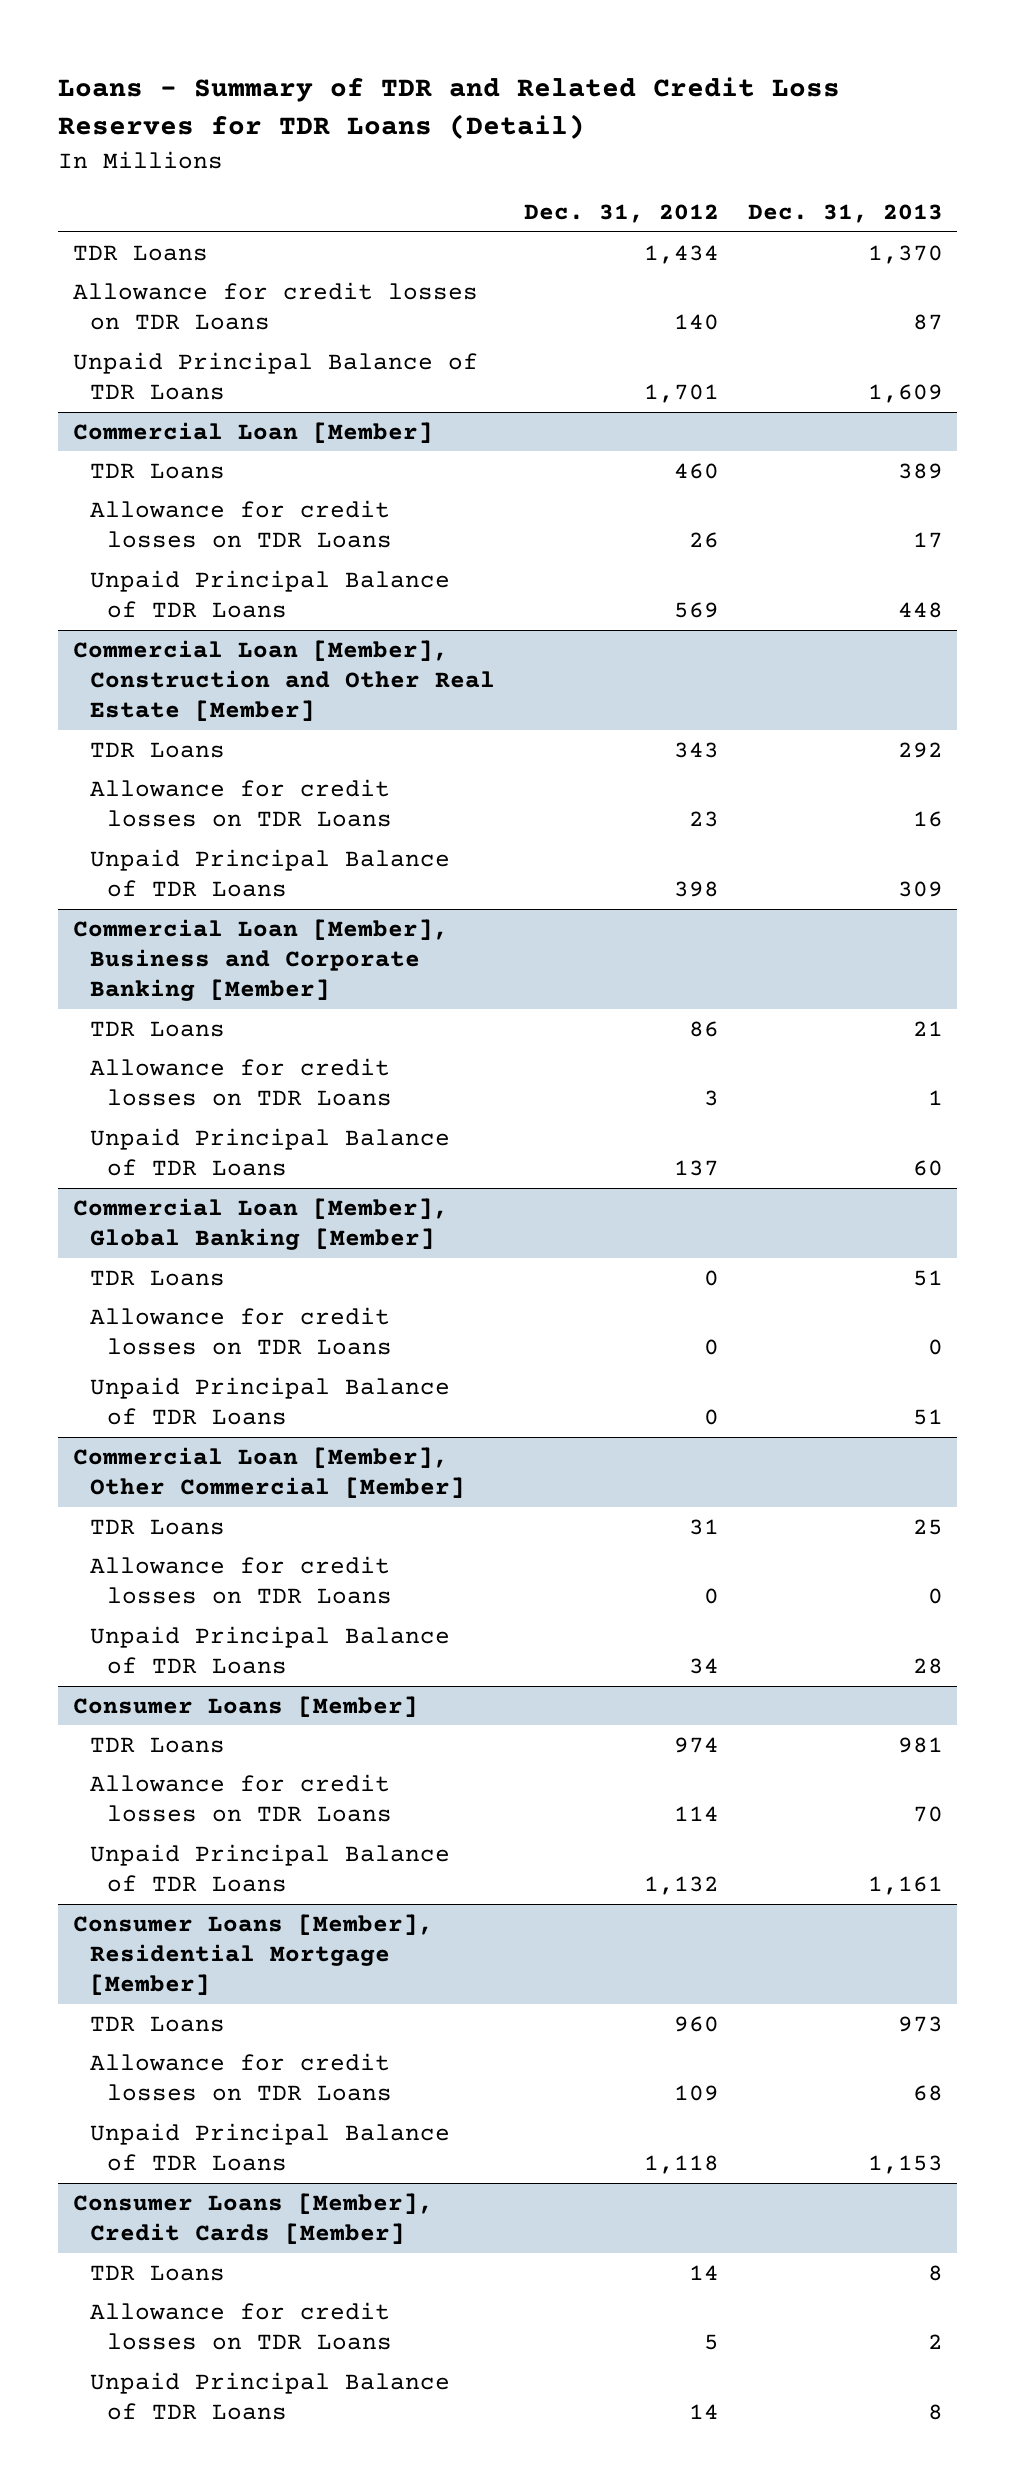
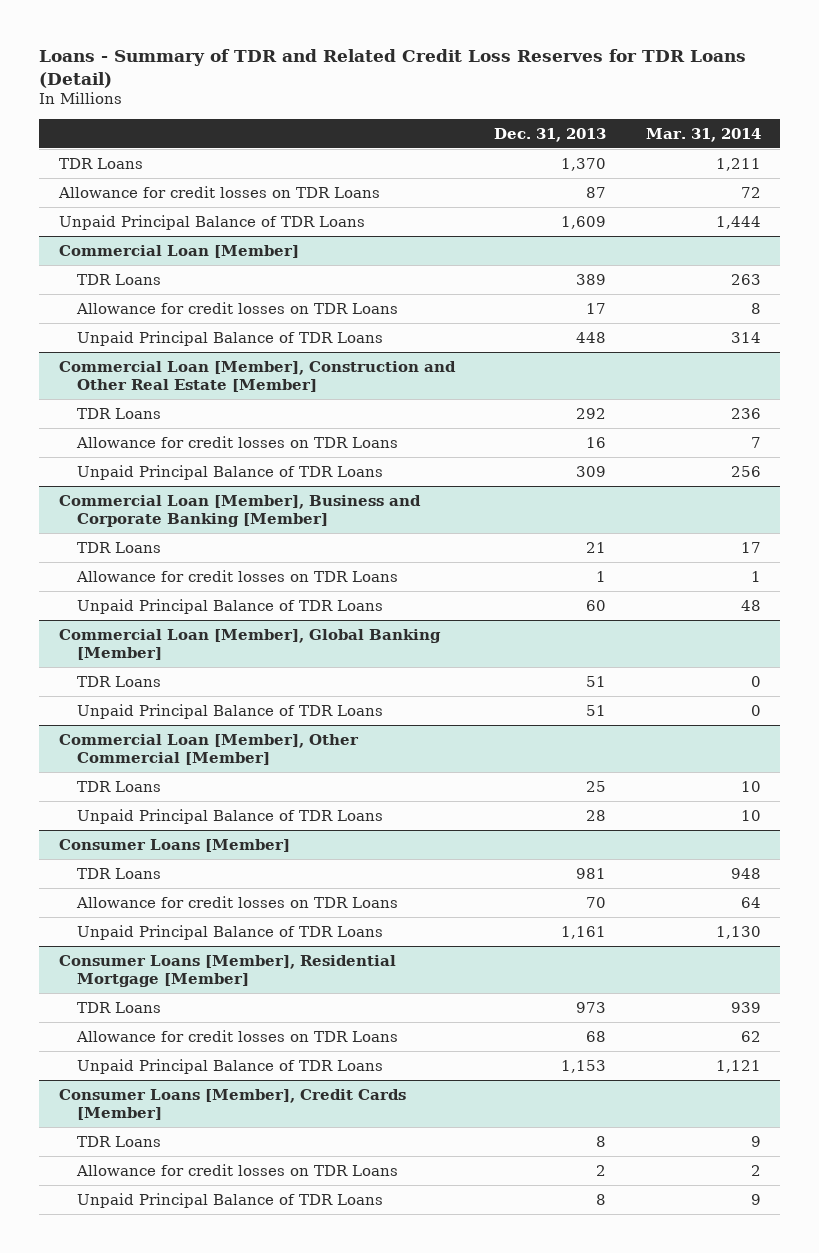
[524,203,720,223] Dec. 31, 2012 -> none
none -> [645,127,761,142] Mar. 31, 2014
[90,1306,393,1355] Allowance for credit losses on TDR Loans -> none
[90,1555,393,1604] Allowance for credit losses on TDR Loans -> none

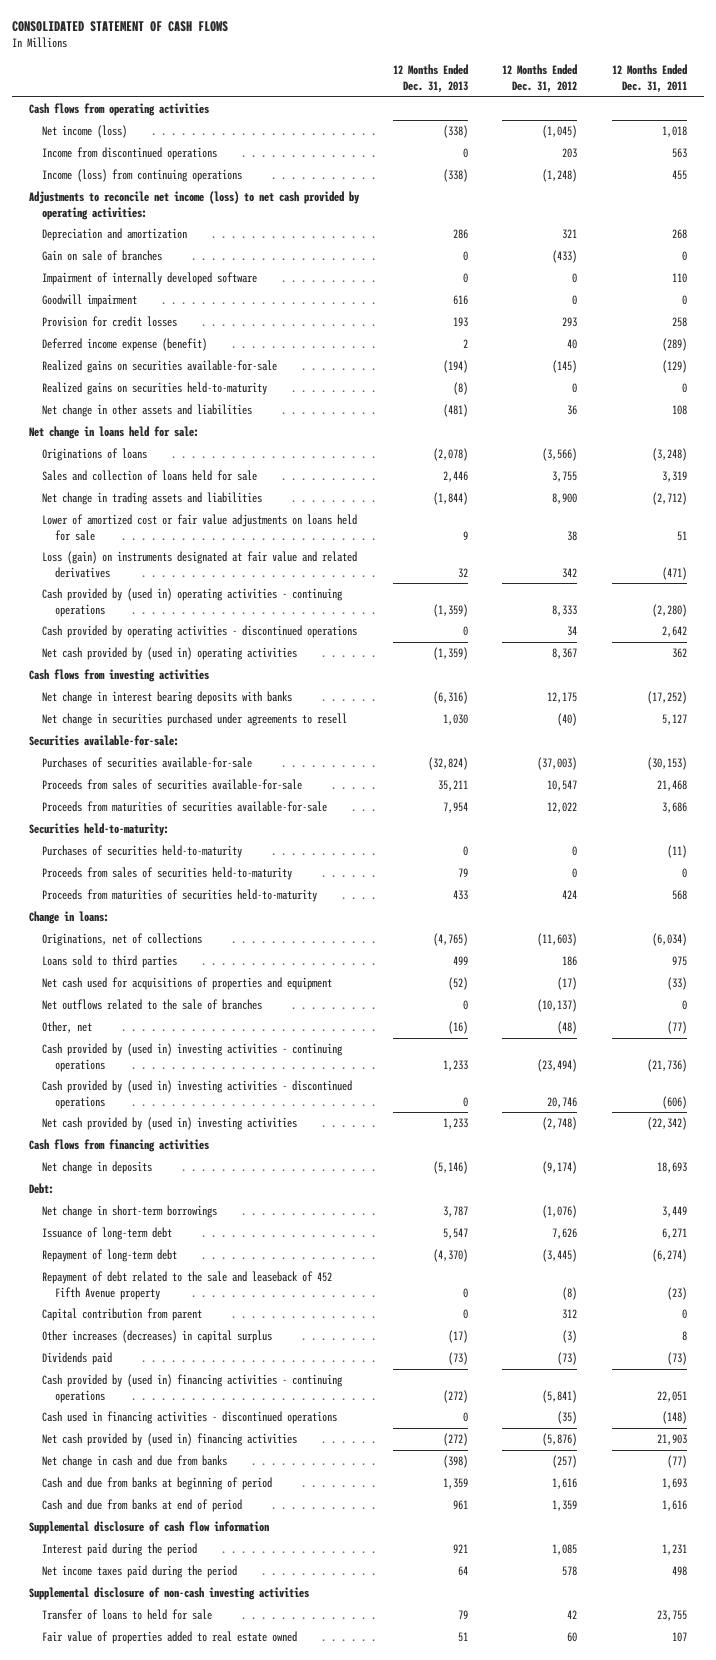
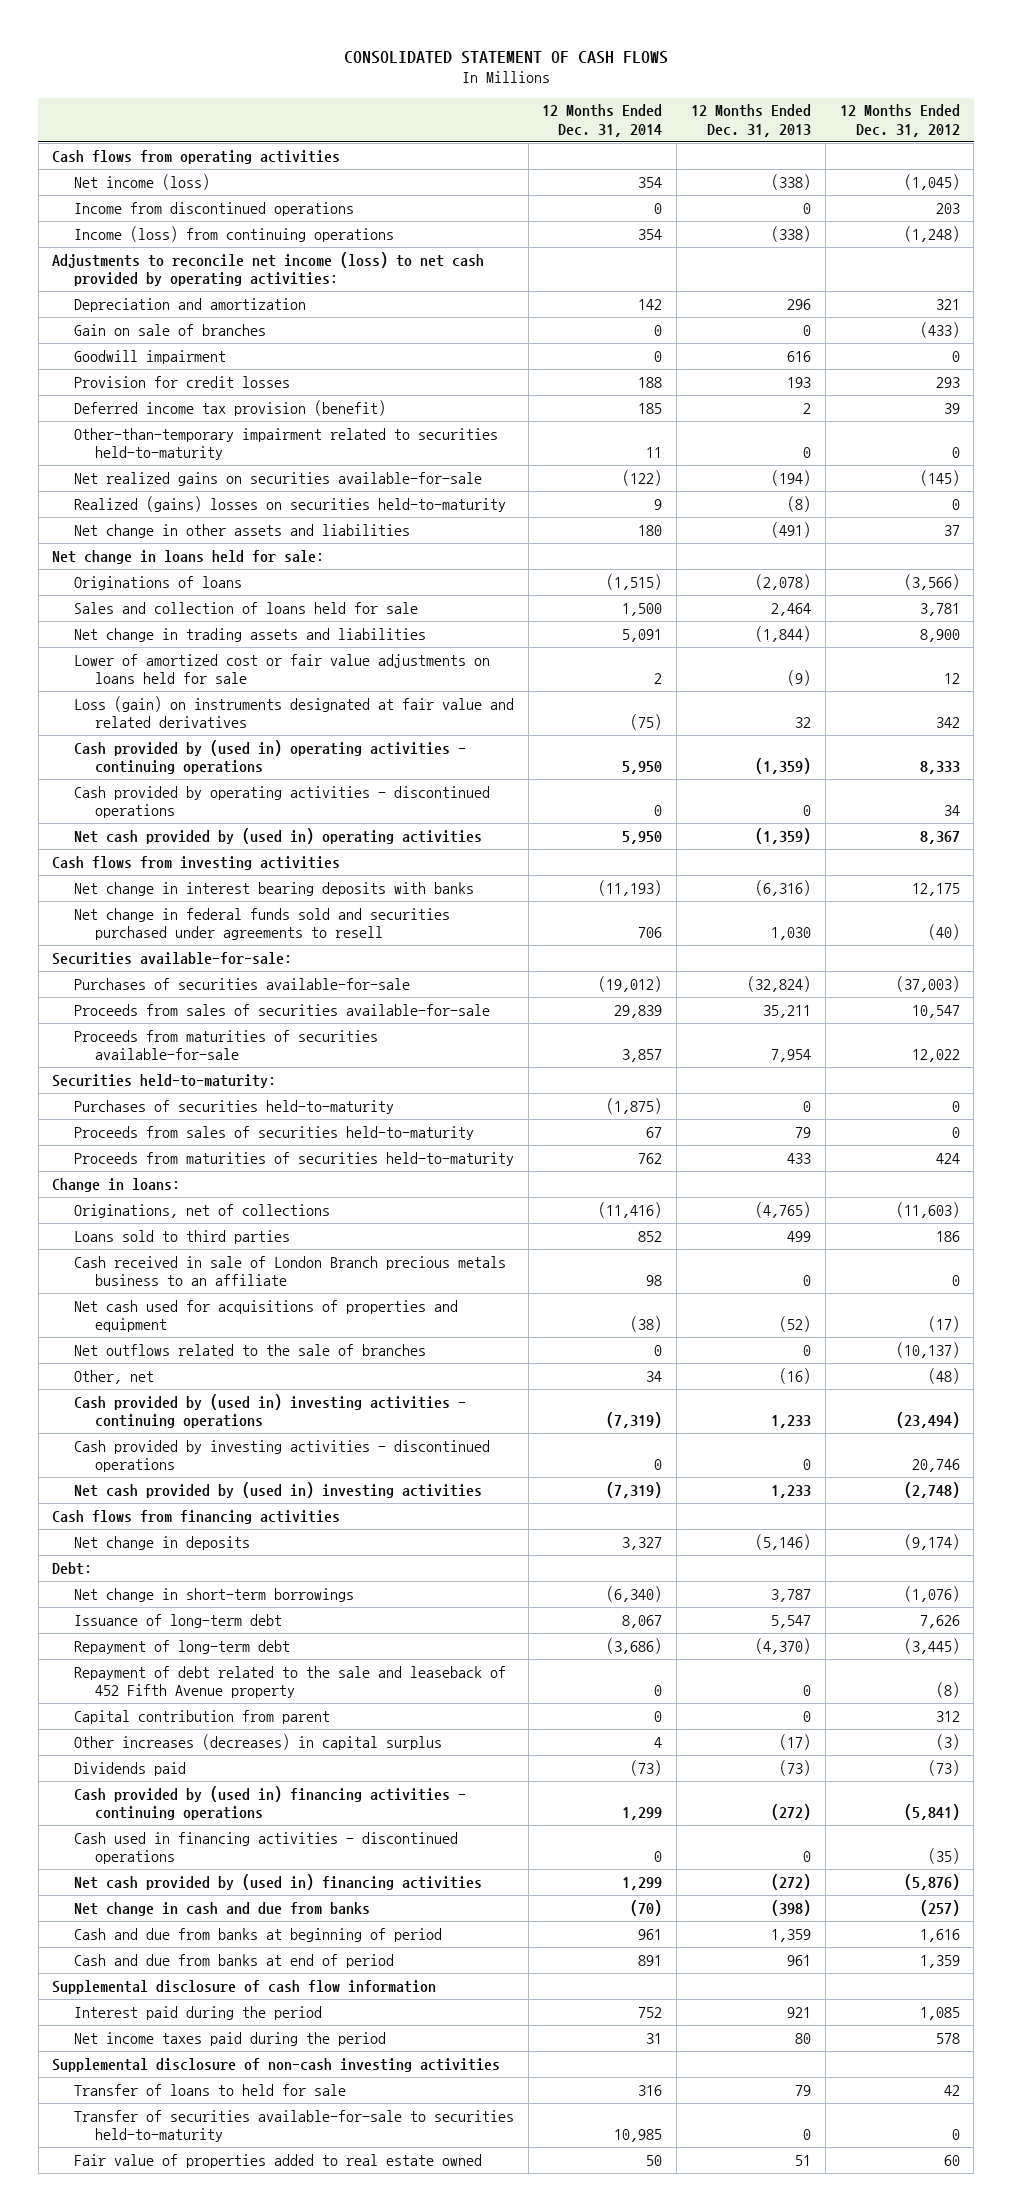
[611,64,687,93] 12 Months Ended Dec. 31, 2011 -> none
none -> [542,104,663,137] 12 Months Ended Dec. 31, 2014
[453,229,469,240] 286 -> [787,298,812,310] 296
[42,272,258,286] Impairment of internally developed software -> none
[42,338,208,352] Deferred income expense (benefit) -> [73,399,386,416] Deferred income tax provision (benefit)
[567,339,578,350] 40 -> [943,402,960,414] 39
none -> [73,427,498,461] Other-than-temporary impairment related to securities held-to-maturity
[42,360,278,374] Realized gains on securities available-for-sale -> [73,471,482,486] Net realized gains on securities available-for-sale
[42,382,268,396] Realized gains on securities held-to-maturity -> [73,495,506,512] Realized (gains) losses on securities held-to-maturity
[443,404,469,418] (481) -> [771,521,812,538] (491)
[567,405,578,416] 36 -> [943,524,960,536] 37
[443,471,469,483] 2,446 -> [771,602,812,616] 2,464
[552,471,578,483] 3,755 -> [919,602,960,616] 3,781
[463,530,469,540] 9 -> [787,670,812,687] (9)
[567,530,578,541] 38 -> [943,673,960,685] 12
[42,713,348,727] Net change in securities purchased under agreements to resell -> [73,907,450,941] Net change in federal funds sold and securities purchased under agreements to resell
none -> [73,1255,506,1287] Cash received in sale of London Branch precious metals business to an affiliate
[42,1080,353,1109] Cash provided by (used in) investing activities - discontinued operations -> [73,1439,490,1473] Cash provided by investing activities - discontinued operations
[458,1566,469,1577] 64 -> [795,2032,812,2044] 80
none -> [73,2109,514,2143] Transfer of securities available-for-sale to securities held-to-maturity

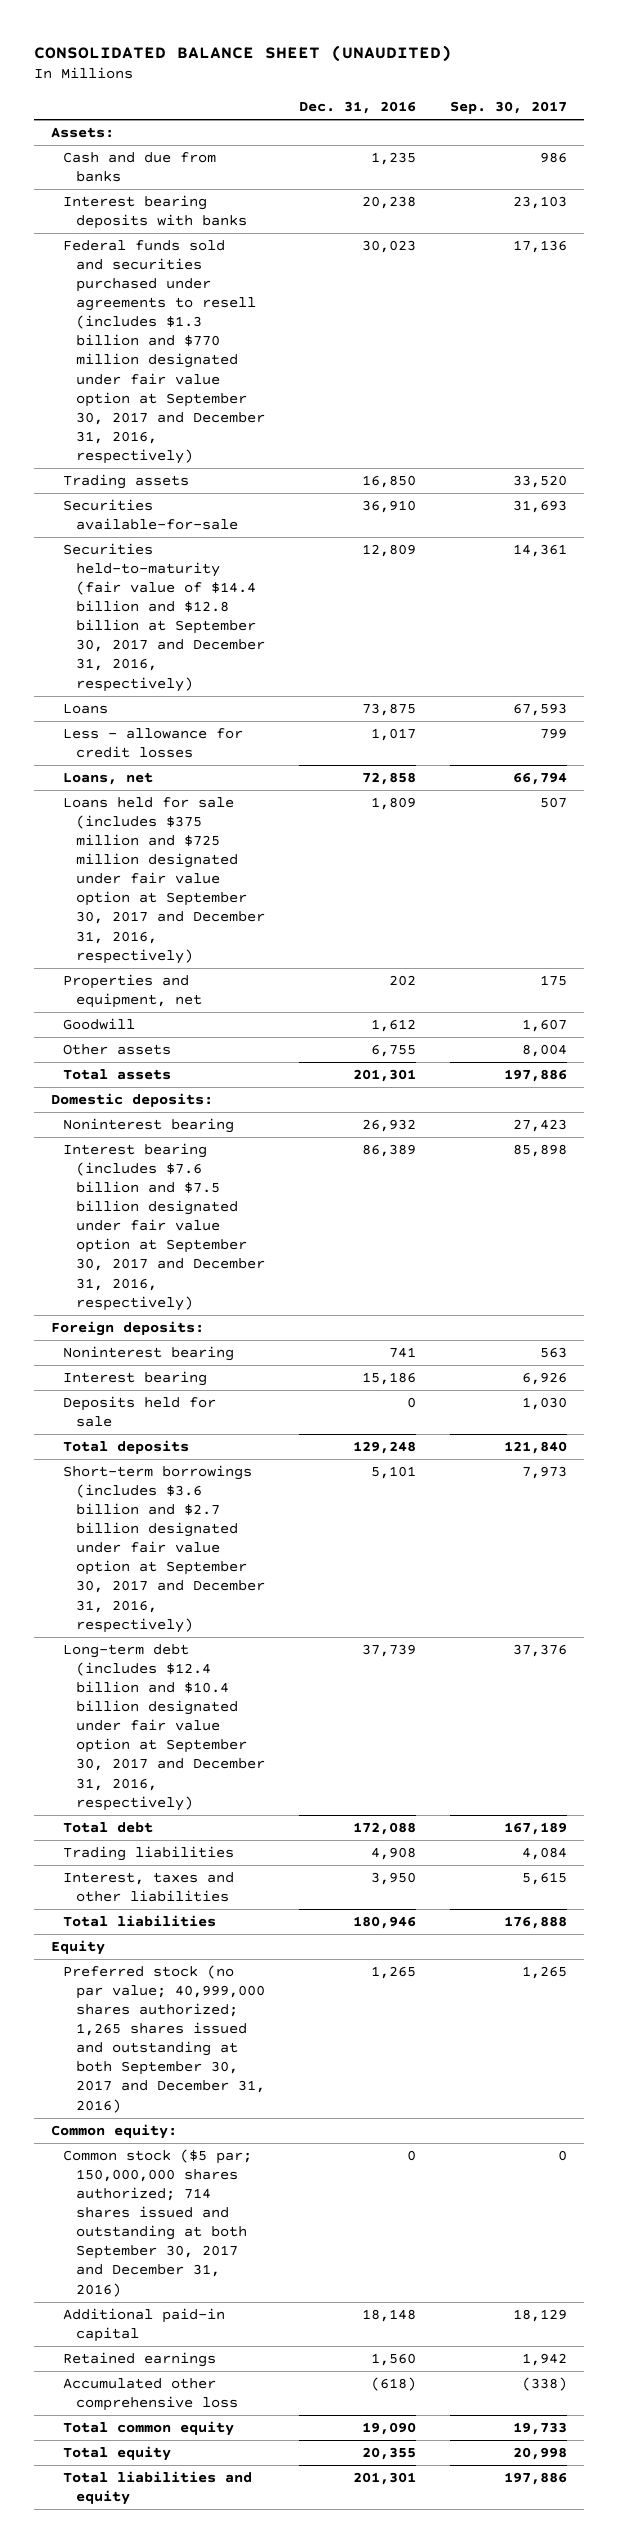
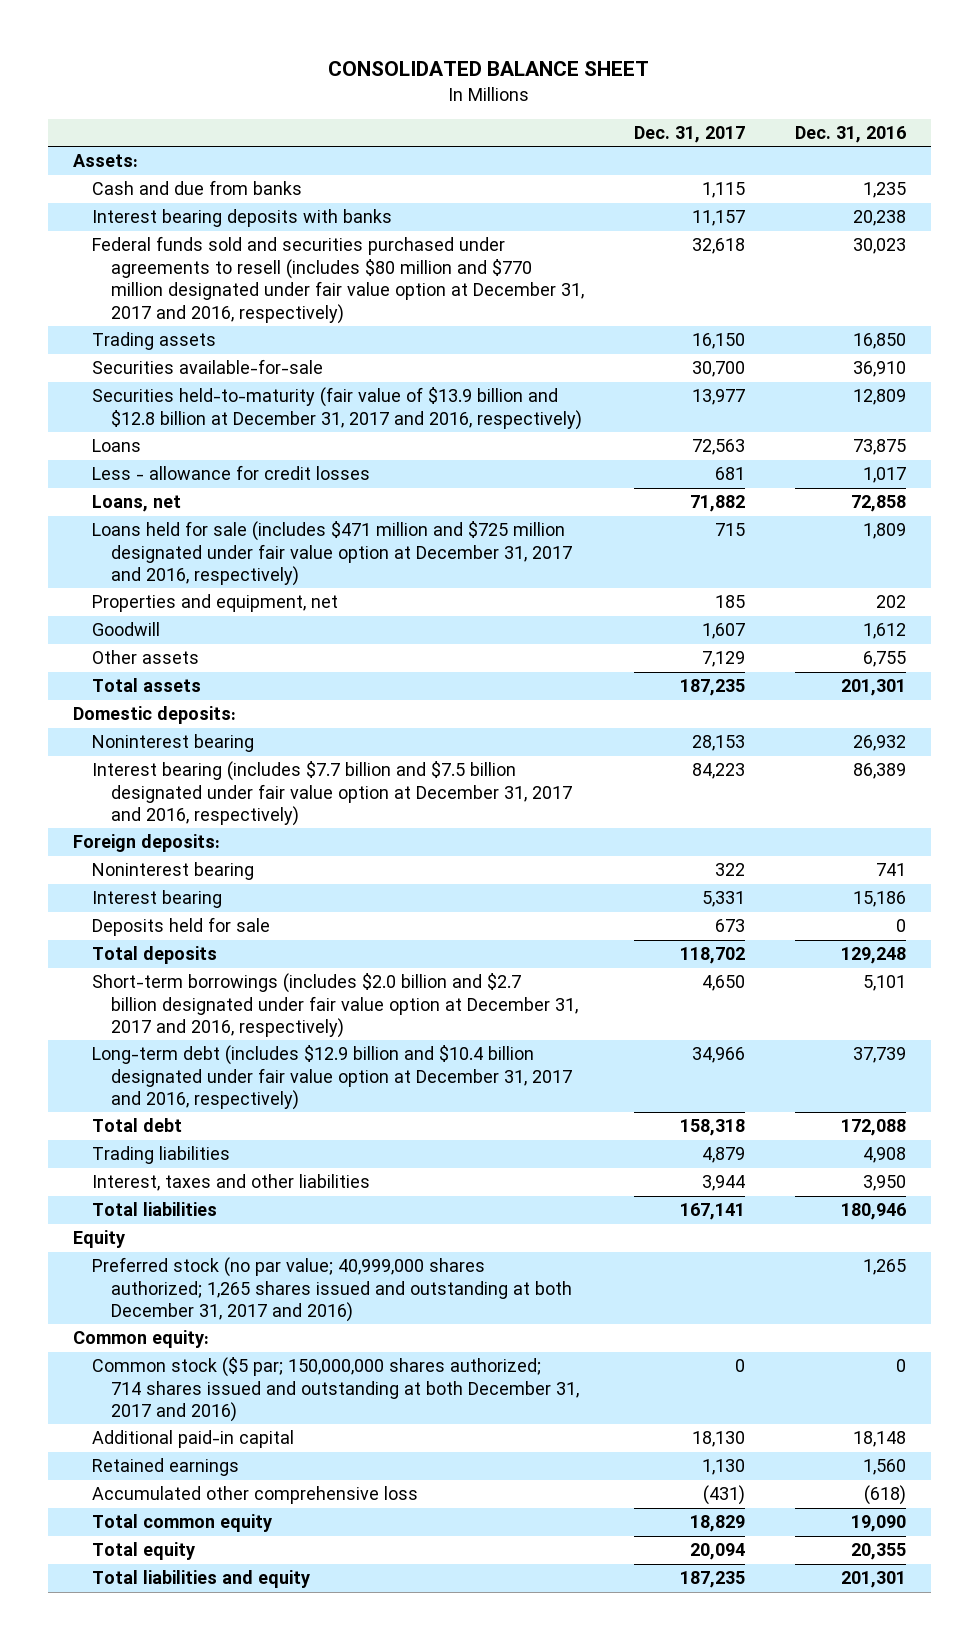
[33,44,452,62] CONSOLIDATED BALANCE SHEET (UNAUDITED) -> [328,61,650,77] CONSOLIDATED BALANCE SHEET
[449,101,567,115] Sep. 30, 2017 -> none
none -> [633,126,745,144] Dec. 31, 2017
[63,240,265,464] Federal funds sold and securities purchased under agreements to resell (includes $1.3 billion and $770 million designated under fair value option at September 30, 2017 and December 31, 2016, respectively) -> [91,236,584,324] Federal funds sold and securities purchased under agreements to resell (includes $80 million and $770 million designated under fair value option at December 31, 2017 and 2016, respectively)
[63,543,265,692] Securities held-to-maturity (fair value of $14.4 billion and $12.8 billion at September 30, 2017 and December 31, 2016, respectively) -> [91,387,582,430] Securities held-to-maturity (fair value of $13.9 billion and $12.8 billion at December 31, 2017 and 2016, respectively)
[63,797,265,964] Loans held for sale (includes $375 million and $725 million designated under fair value option at September 30, 2017 and December 31, 2016, respectively) -> [91,521,572,587] Loans held for sale (includes $471 million and $725 million designated under fair value option at December 31, 2017 and 2016, respectively)
[63,1143,265,1311] Interest bearing (includes $7.6 billion and $7.5 billion designated under fair value option at September 30, 2017 and December 31, 2016, respectively) -> [91,761,572,827] Interest bearing (includes $7.7 billion and $7.5 billion designated under fair value option at December 31, 2017 and 2016, respectively)
[63,1465,265,1633] Short-term borrowings (includes $3.6 billion and $2.7 billion designated under fair value option at September 30, 2017 and December 31, 2016, respectively) -> [91,973,578,1039] Short-term borrowings (includes $2.0 billion and $2.7 billion designated under fair value option at December 31, 2017 and 2016, respectively)
[63,1644,265,1811] Long-term debt (includes $12.4 billion and $10.4 billion designated under fair value option at September 30, 2017 and December 31, 2016, respectively) -> [91,1045,572,1111] Long-term debt (includes $12.9 billion and $10.4 billion designated under fair value option at December 31, 2017 and 2016, respectively)
[63,1965,265,2113] Preferred stock (no par value; 40,999,000 shares authorized; 1,265 shares issued and outstanding at both September 30, 2017 and December 31, 2016) -> [91,1257,572,1323] Preferred stock (no par value; 40,999,000 shares authorized; 1,265 shares issued and outstanding at both December 31, 2017 and 2016)
[63,2149,253,2297] Common stock ($5 par; 150,000,000 shares authorized; 714 shares issued and outstanding at both September 30, 2017 and December 31, 2016) -> [91,1357,579,1423] Common stock ($5 par; 150,000,000 shares authorized; 714 shares issued and outstanding at both December 31, 2017 and 2016)

